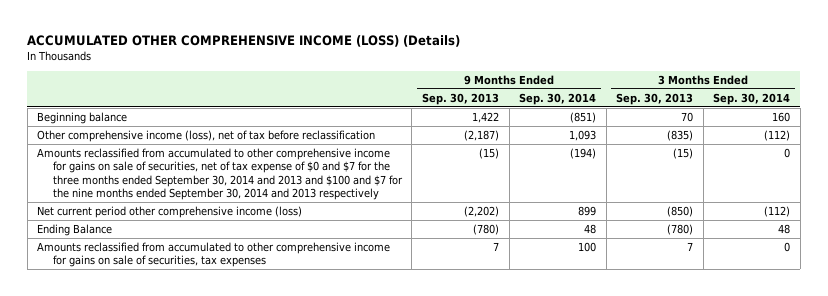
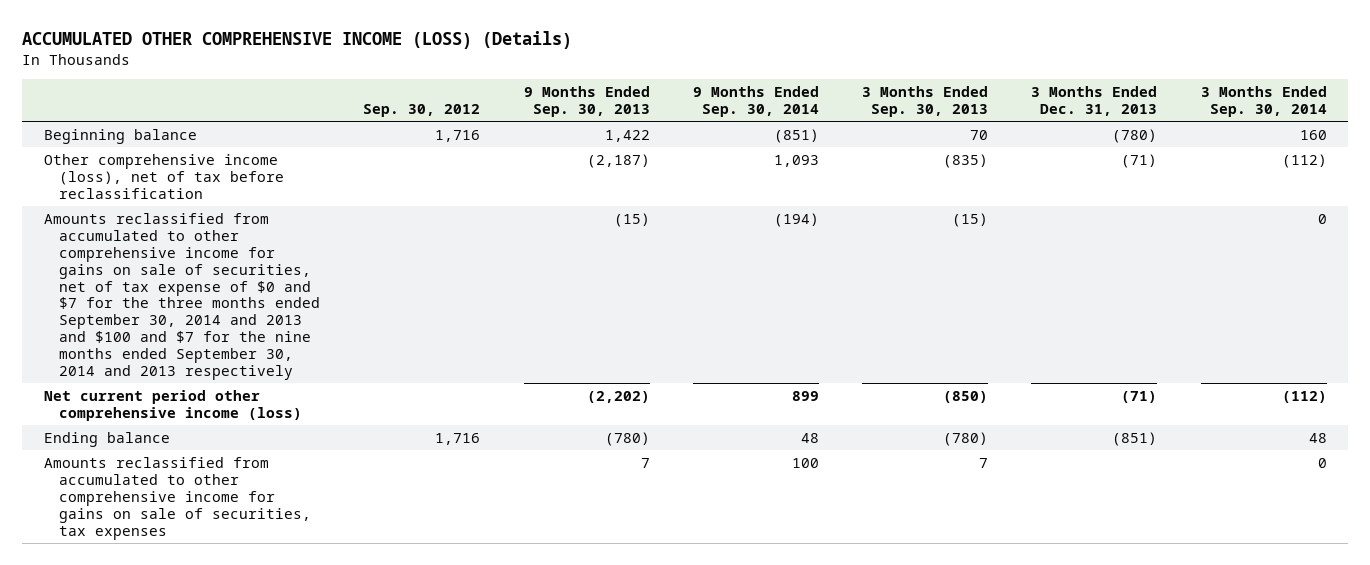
none -> [363,103,481,117] Sep. 30, 2012
none -> [1031,86,1158,116] 3 Months Ended Dec. 31, 2013
[37,224,113,237] Ending Balance -> [43,431,170,447] Ending balance

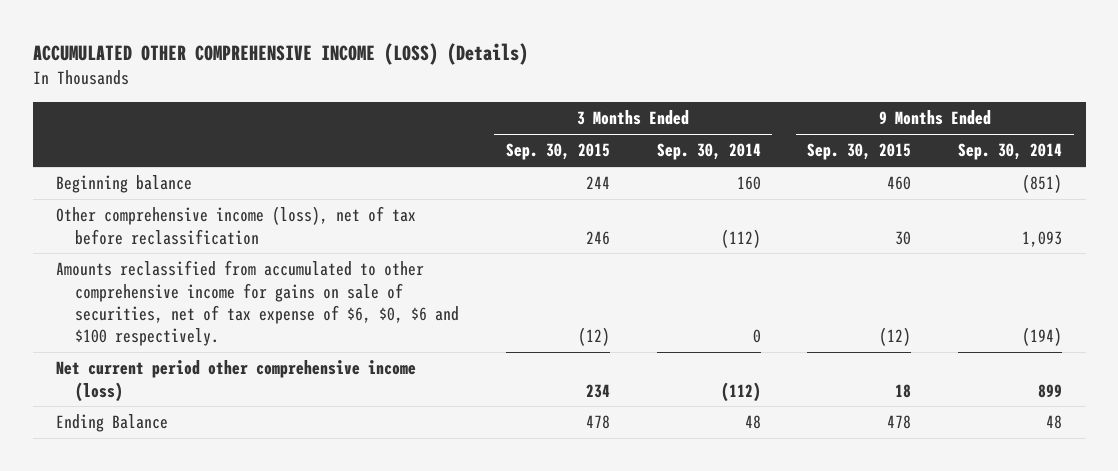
[363,103,481,117] Sep. 30, 2012 -> none
[523,86,650,117] 9 Months Ended Sep. 30, 2013 -> none
[862,86,989,117] 3 Months Ended Sep. 30, 2013 -> none
[1031,86,1158,116] 3 Months Ended Dec. 31, 2013 -> none
none -> [505,143,610,161] Sep. 30, 2015
none -> [807,143,912,161] Sep. 30, 2015
[43,212,320,381] Amounts reclassified from accumulated to other comprehensive income for gains on sale of securities, net of tax expense of $0 and $7 for the three months ended September 30, 2014 and 2013 and $100 and $7 for the nine months ended September 30, 2014 and 2013 respectively -> [56,260,459,347] Amounts reclassified from accumulated to other comprehensive income for gains on sale of securities, net of tax expense of $6, $0, $6 and $100 respectively.
[43,456,311,540] Amounts reclassified from accumulated to other comprehensive income for gains on sale of securities, tax expenses -> none
[43,431,170,447] Ending balance -> [56,414,169,433] Ending Balance

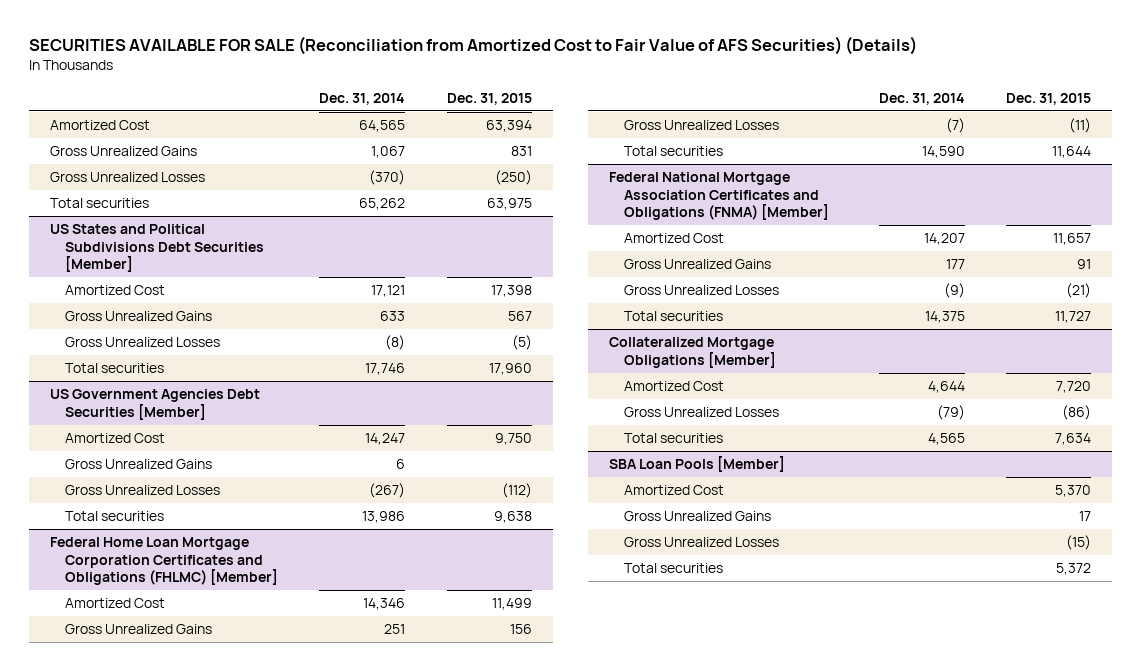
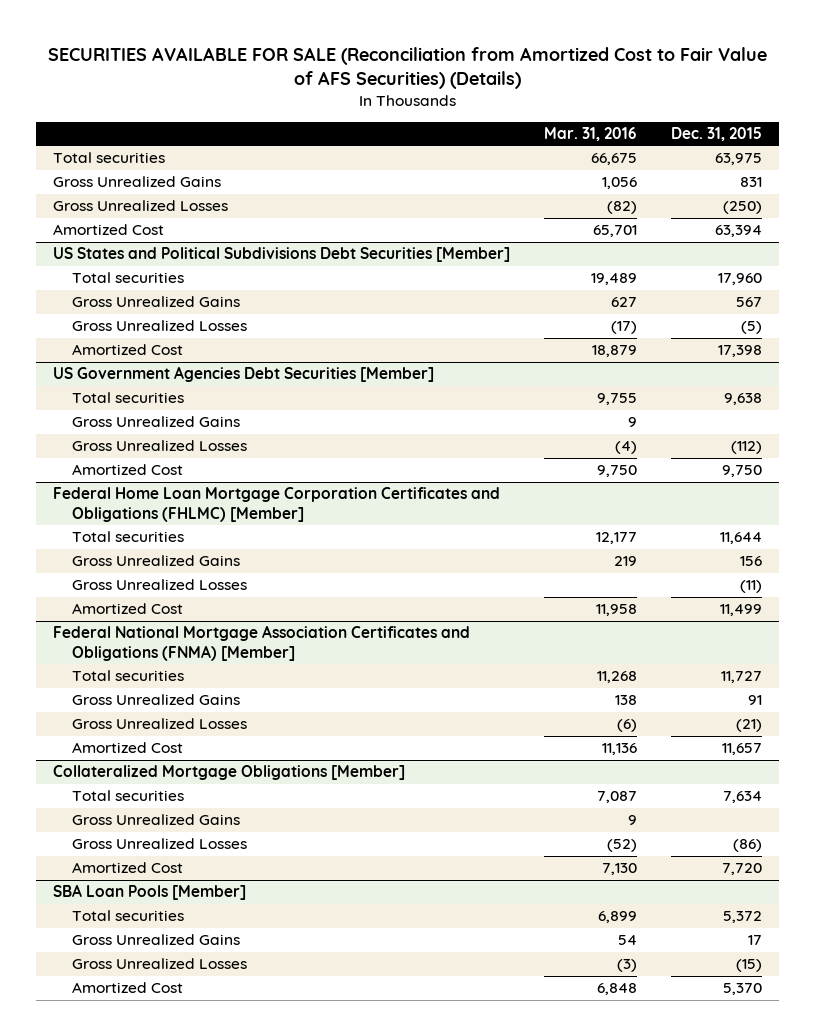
[319,92,406,105] Dec. 31, 2014 -> none
none -> [544,127,638,142] Mar. 31, 2016
[49,198,149,209] Total securities -> [53,152,166,164] Total securities
[49,120,150,131] Amortized Cost -> [53,224,165,236] Amortized Cost
[64,363,164,374] Total securities -> [71,272,184,284] Total securities
[64,285,165,296] Amortized Cost -> [71,344,183,356] Amortized Cost
[64,511,164,522] Total securities -> [71,392,184,404] Total securities
[64,433,165,444] Amortized Cost -> [71,464,183,476] Amortized Cost
[624,146,724,157] Total securities -> [71,531,184,543] Total securities
[64,598,165,609] Amortized Cost -> [71,603,183,615] Amortized Cost
[624,311,724,322] Total securities -> [71,670,184,682] Total securities
[624,233,725,244] Amortized Cost -> [71,742,183,754] Amortized Cost
none -> [71,814,240,826] Gross Unrealized Gains
[624,407,780,418] Gross Unrealized Losses -> [71,838,247,850] Gross Unrealized Losses
[624,381,725,392] Amortized Cost -> [71,862,183,874] Amortized Cost
[624,563,724,574] Total securities -> [71,910,184,922] Total securities
[624,485,725,496] Amortized Cost -> [71,982,183,994] Amortized Cost

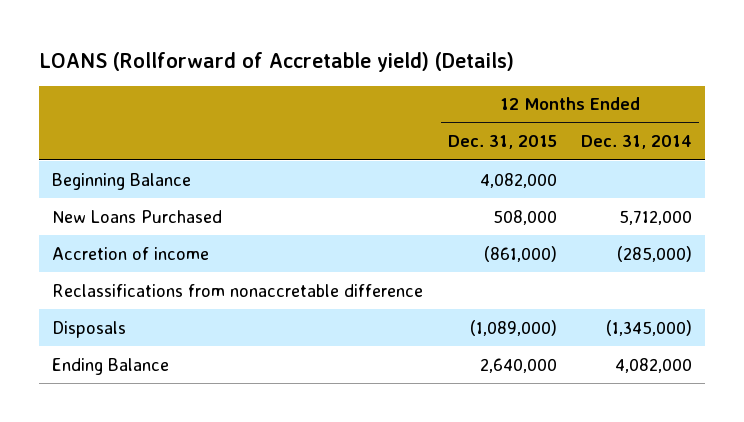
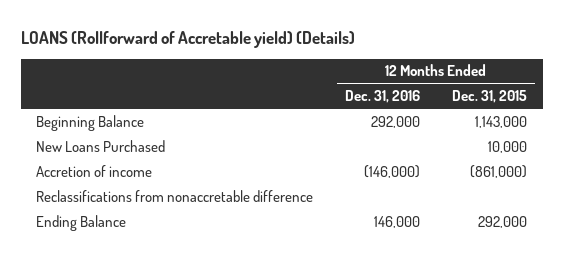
[581,135,693,150] Dec. 31, 2014 -> none
none -> [345,90,421,104] Dec. 31, 2016
[479,172,557,188] 4,082,000 -> [475,115,528,128] 1,143,000
[492,209,557,225] 508,000 -> [488,140,528,153] 10,000
[51,320,126,338] Disposals -> none
[479,357,557,373] 2,640,000 -> [478,215,528,228] 292,000

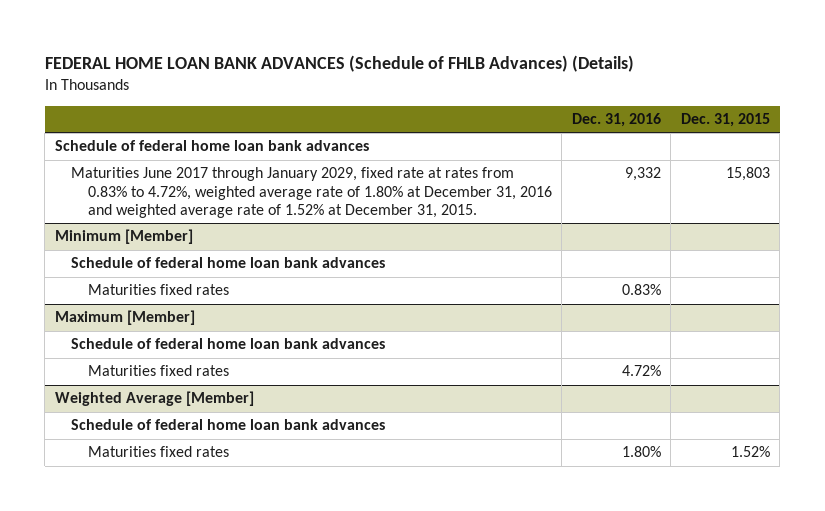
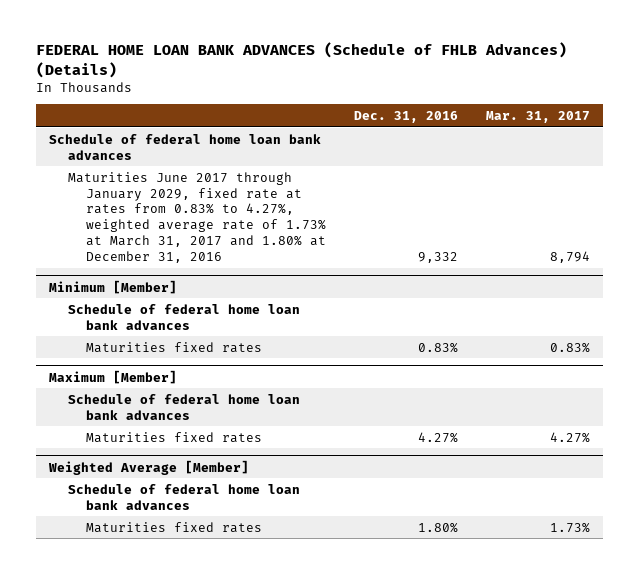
[680,113,770,128] Dec. 31, 2015 -> none
none -> [485,111,590,124] Mar. 31, 2017
[71,167,552,218] Maturities June 2017 through January 2029, fixed rate at rates from 0.83% to 4.72%, weighted average rate of 1.80% at December 31, 2016 and weighted average rate of 1.52% at December 31, 2015. -> [67,171,327,264] Maturities June 2017 through January 2029, fixed rate at rates from 0.83% to 4.27%, weighted average rate of 1.73% at March 31, 2017 and 1.80% at December 31, 2016
[621,365,661,377] 4.72% -> [417,431,458,443] 4.27%

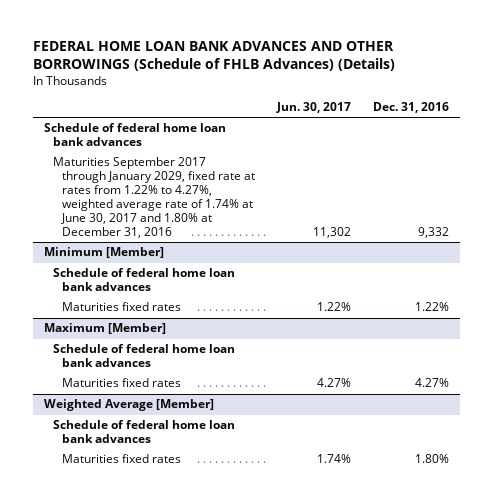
[35,42,567,78] FEDERAL HOME LOAN BANK ADVANCES (Schedule of FHLB Advances) (Details) -> [33,41,396,72] FEDERAL HOME LOAN BANK ADVANCES AND OTHER BORROWINGS (Schedule of FHLB Advances) (Details)
[485,111,590,124] Mar. 31, 2017 -> none
none -> [275,101,351,113] Jun. 30, 2017
[67,171,327,264] Maturities June 2017 through January 2029, fixed rate at rates from 0.83% to 4.27%, weighted average rate of 1.73% at March 31, 2017 and 1.80% at December 31, 2016 -> [53,157,256,239] Maturities September 2017 through January 2029, fixed rate at rates from 1.22% to 4.27%, weighted average rate of 1.74% at June 30, 2017 and 1.80% at December 31, 2016
[417,341,458,353] 0.83% -> [414,302,449,312] 1.22%

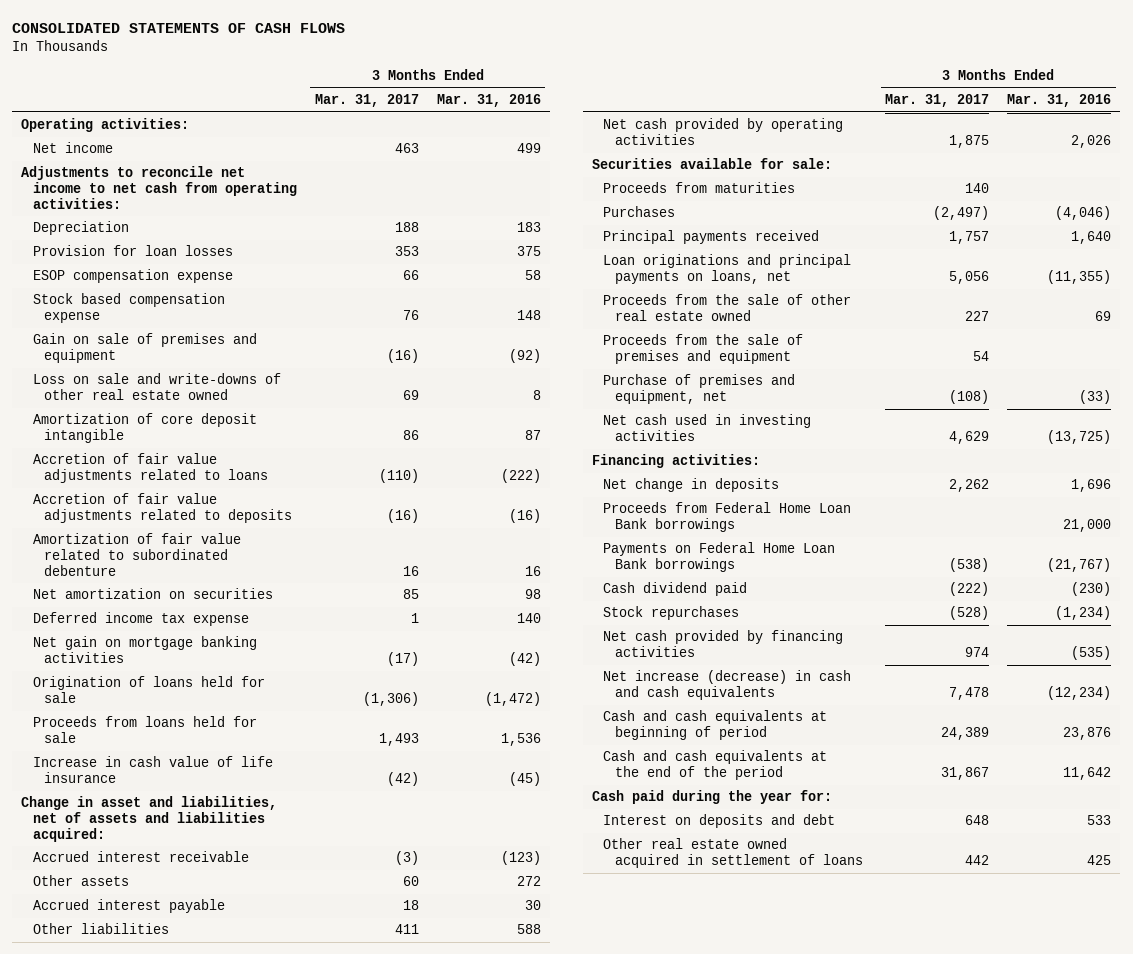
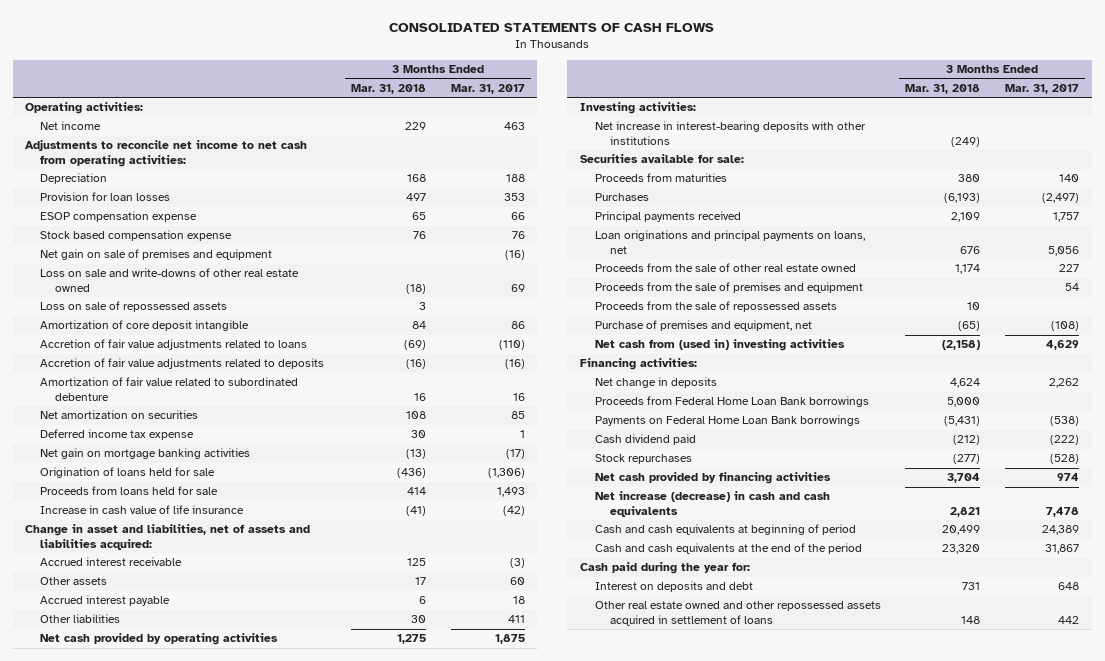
[436,94,541,108] Mar. 31, 2016 -> none
none -> [351,83,427,94] Mar. 31, 2018
[32,333,257,363] Gain on sale of premises and equipment -> [40,249,273,261] Net gain on sale of premises and equipment
none -> [40,301,228,313] Loss on sale of repossessed assets
none -> [579,102,696,115] Investing activities:
none -> [594,121,866,145] Net increase in interest-bearing deposits with other institutions
none -> [594,301,837,313] Proceeds from the sale of repossessed assets
[603,414,812,441] Net cash used in investing activities -> [594,339,845,352] Net cash from (used in) investing activities
[603,838,863,868] Other real estate owned acquired in settlement of loans -> [594,601,881,626] Other real estate owned and other repossessed assets acquired in settlement of loans

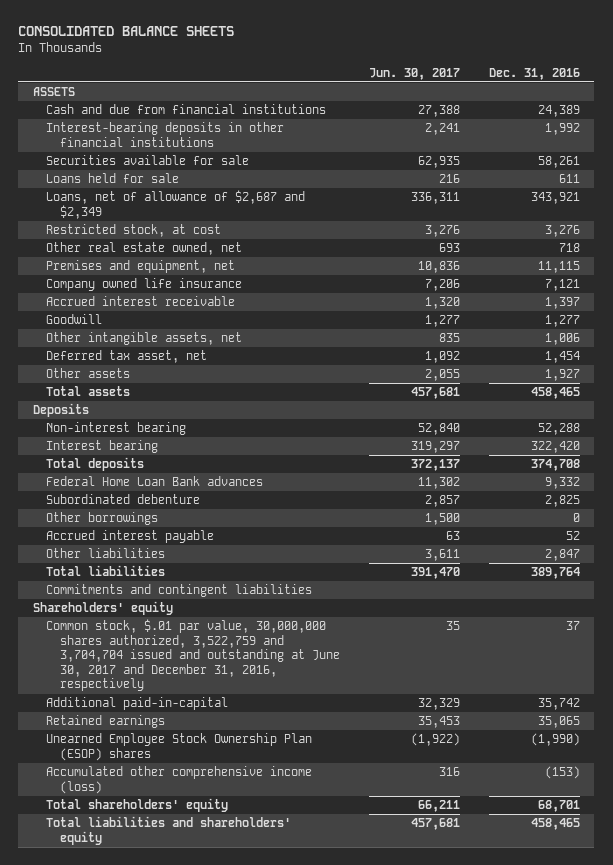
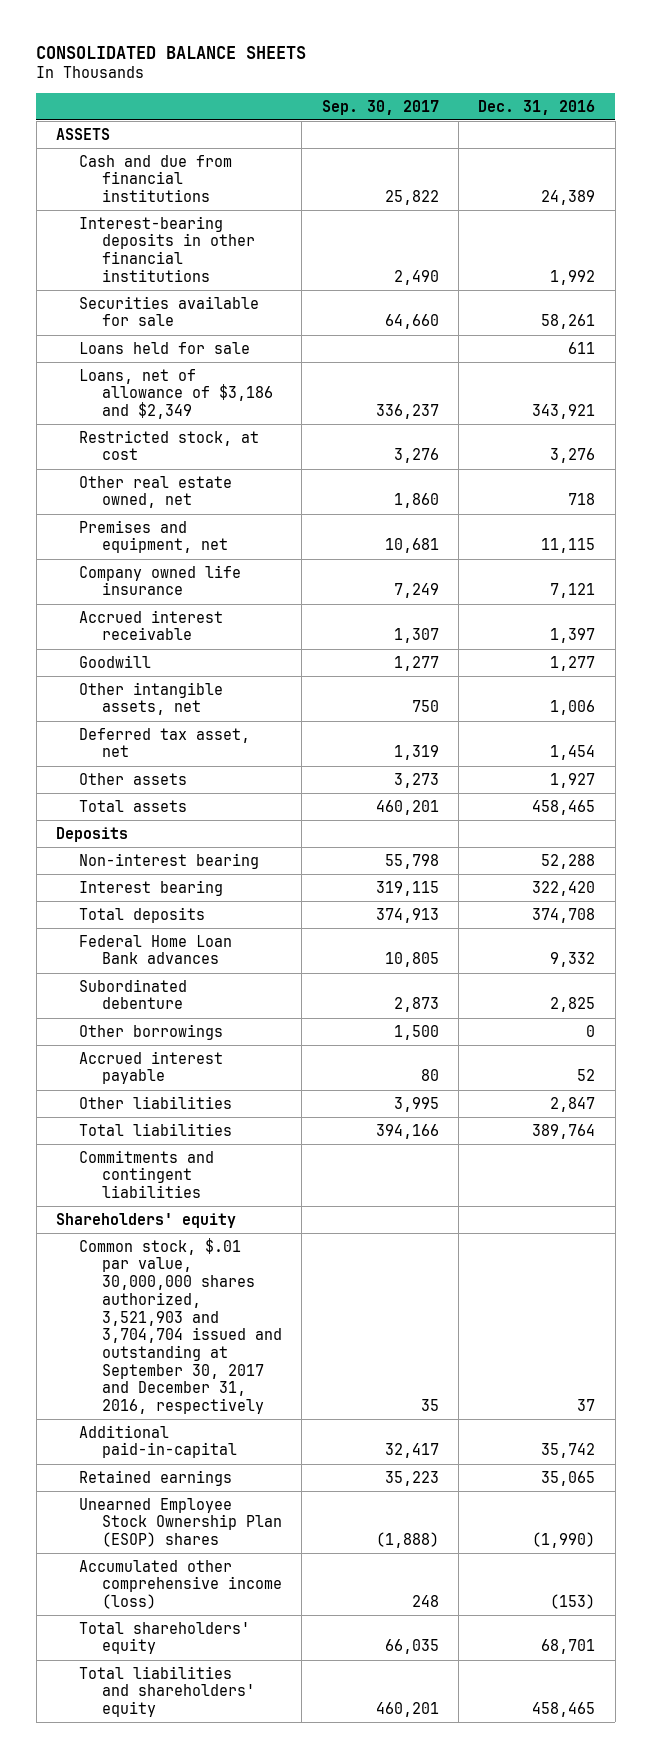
[369,67,461,80] Jun. 30, 2017 -> none
none -> [321,99,439,115] Sep. 30, 2017
[46,190,306,219] Loans, net of allowance of $2,687 and $2,349 -> [79,368,274,420] Loans, net of allowance of $3,186 and $2,349
[46,619,341,692] Common stock, $.01 par value, 30,000,000 shares authorized, 3,522,759 and 3,704,704 issued and outstanding at June 30, 2017 and December 31, 2016, respectively -> [79,1237,283,1415] Common stock, $.01 par value, 30,000,000 shares authorized, 3,521,903 and 3,704,704 issued and outstanding at September 30, 2017 and December 31, 2016, respectively

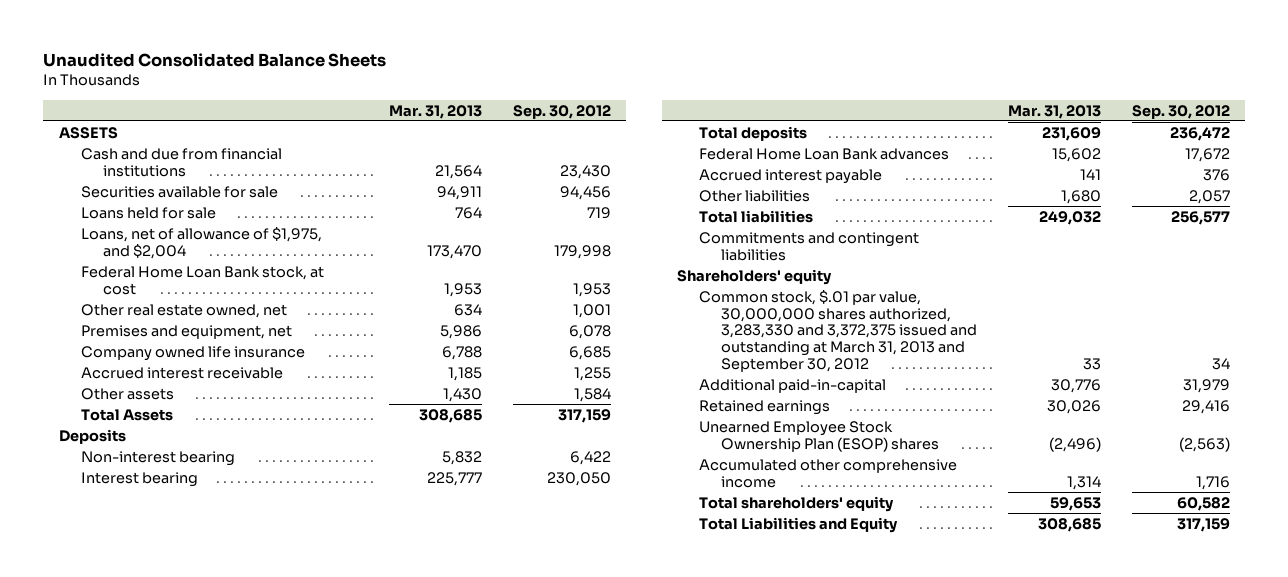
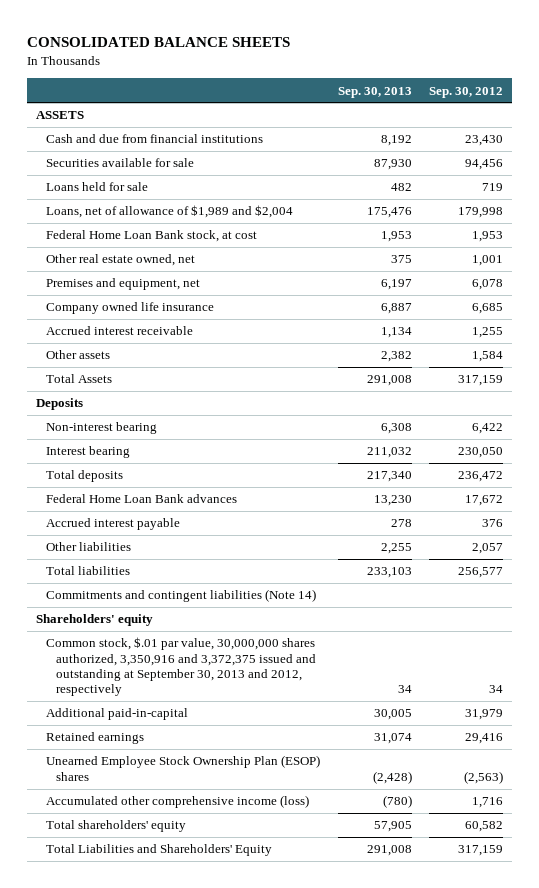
[43,52,387,67] Unaudited Consolidated Balance Sheets -> [27,37,291,48] CONSOLIDATED BALANCE SHEETS
[389,104,483,119] Mar. 31, 2013 -> none
none -> [337,86,412,98] Sep. 30, 2013
[80,226,322,259] Loans, net of allowance of $1,975, and $2,004 -> [45,205,293,219] Loans, net of allowance of $1,989 and $2,004
[699,231,920,261] Commitments and contingent liabilities -> [45,589,316,603] Commitments and contingent liabilities (Note 14)
[699,289,978,373] Common stock, $.01 par value, 30,000,000 shares authorized, 3,283,330 and 3,372,375 issued and outstanding at March 31, 2013 and September 30, 2012 -> [45,637,316,697] Common stock, $.01 par value, 30,000,000 shares authorized, 3,350,916 and 3,372,375 issued and outstanding at September 30, 2013 and 2012, respectively
[699,458,958,488] Accumulated other comprehensive income -> [45,795,309,809] Accumulated other comprehensive income (loss)
[699,516,899,533] Total Liabilities and Equity -> [45,844,272,857] Total Liabilities and Shareholders' Equity

